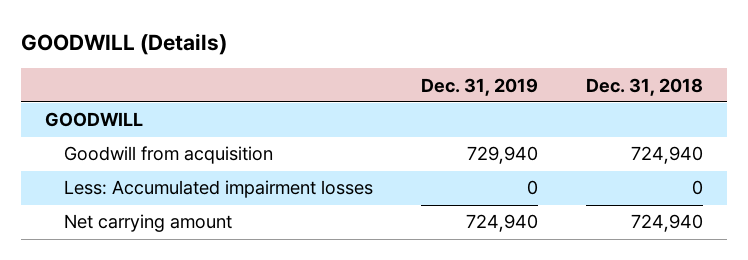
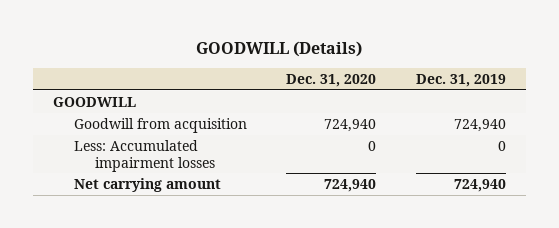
[586,77,704,96] Dec. 31, 2018 -> none
none -> [286,74,377,88] Dec. 31, 2020
[467,146,539,165] 729,940 -> [453,118,506,132] 724,940

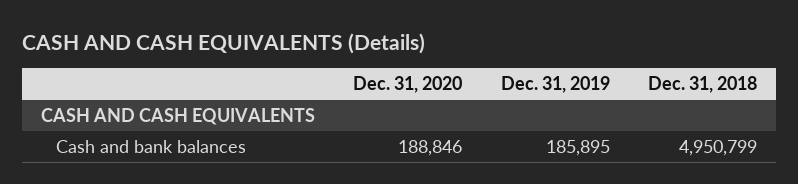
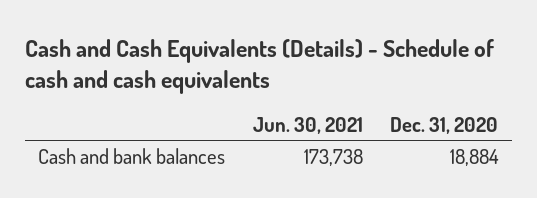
[21,32,425,54] CASH AND CASH EQUIVALENTS (Details) -> [24,38,494,95] Cash and Cash Equivalents (Details) - Schedule of cash and cash equivalents
[500,76,610,94] Dec. 31, 2019 -> none
[648,76,758,94] Dec. 31, 2018 -> none
none -> [252,117,363,135] Jun. 30, 2021
[40,108,315,126] CASH AND CASH EQUIVALENTS -> none
[398,140,463,157] 188,846 -> [450,149,500,167] 18,884

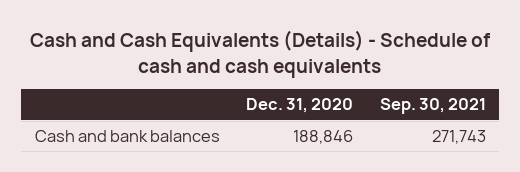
[252,117,363,135] Jun. 30, 2021 -> none
none -> [379,98,486,115] Sep. 30, 2021
[450,149,500,167] 18,884 -> [293,130,354,145] 188,846

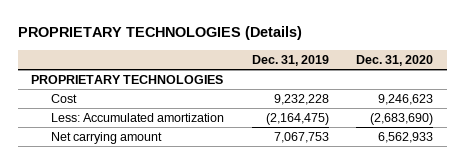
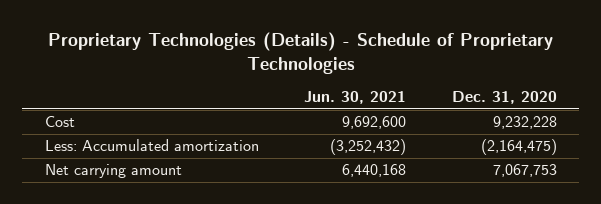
[17,26,302,41] PROPRIETARY TECHNOLOGIES (Details) -> [47,31,553,74] Proprietary Technologies (Details) - Schedule of Proprietary Technologies
[251,54,329,66] Dec. 31, 2019 -> none
none -> [304,91,407,105] Jun. 30, 2021
[31,74,224,84] PROPRIETARY TECHNOLOGIES -> none
[378,93,434,105] 9,246,623 -> [492,116,557,130] 9,232,228
[370,112,434,125] (2,683,690) -> [480,139,557,156] (2,164,475)
[378,131,434,143] 6,562,933 -> [492,164,557,178] 7,067,753

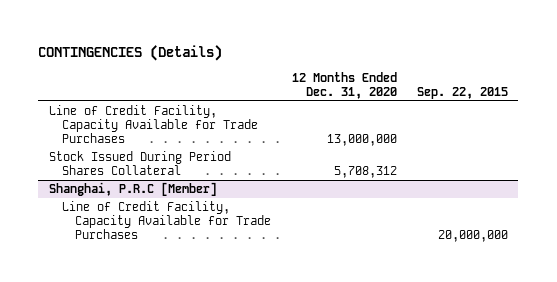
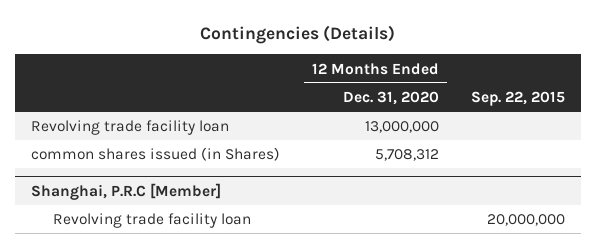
[38,44,223,61] CONTINGENCIES (Details) -> [200,25,396,45] Contingencies (Details)
[48,105,258,144] Line of Credit Facility, Capacity Available for Trade Purchases -> [31,120,230,136] Revolving trade facility loan
[48,151,231,176] Stock Issued During Period Shares Collateral -> [31,147,281,162] common shares issued (in Shares)
[61,201,271,240] Line of Credit Facility, Capacity Available for Trade Purchases -> [53,213,252,229] Revolving trade facility loan

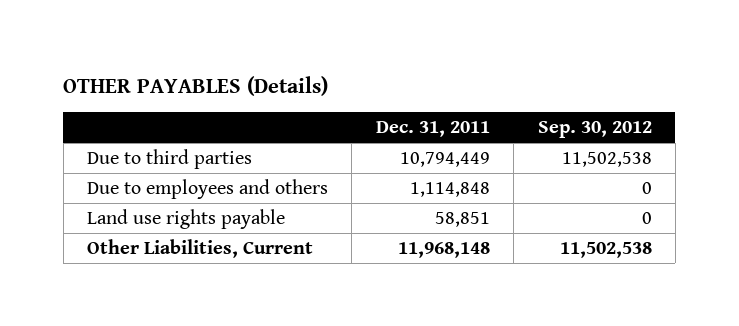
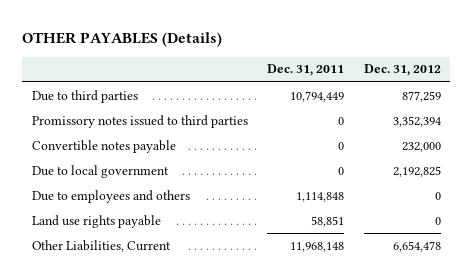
[537,121,652,139] Sep. 30, 2012 -> none
none -> [363,64,441,77] Dec. 31, 2012
none -> [31,114,248,128] Promissory notes issued to third parties
none -> [31,139,176,153] Convertible notes payable
none -> [31,164,169,178] Due to local government

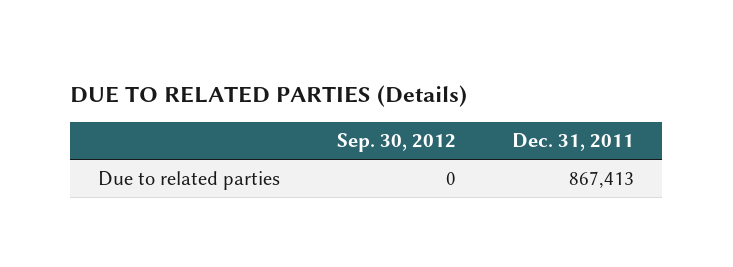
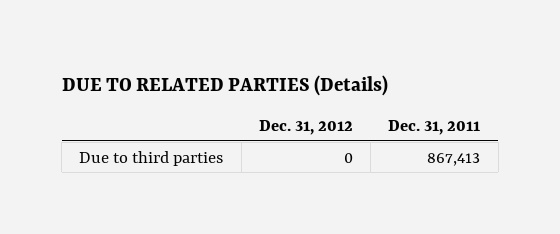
[336,133,456,153] Sep. 30, 2012 -> none
none -> [258,120,353,136] Dec. 31, 2012
[98,171,281,191] Due to related parties -> [79,150,224,166] Due to third parties

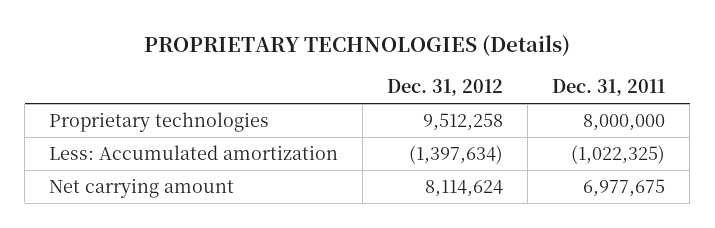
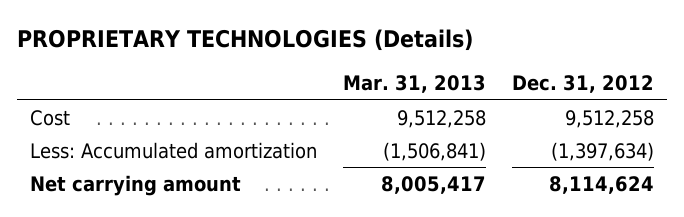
[552,79,666,97] Dec. 31, 2011 -> none
none -> [343,75,487,94] Mar. 31, 2013
[49,111,270,132] Proprietary technologies -> [29,109,70,126] Cost

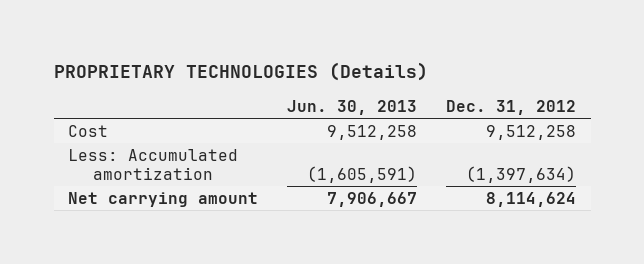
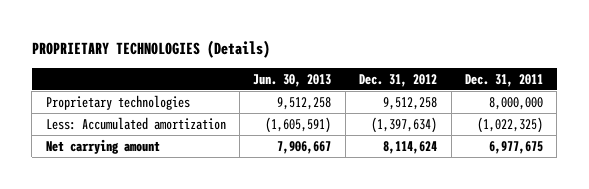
none -> [464,73,543,87] Dec. 31, 2011
[68,124,109,137] Cost -> [45,94,190,110] Proprietary technologies

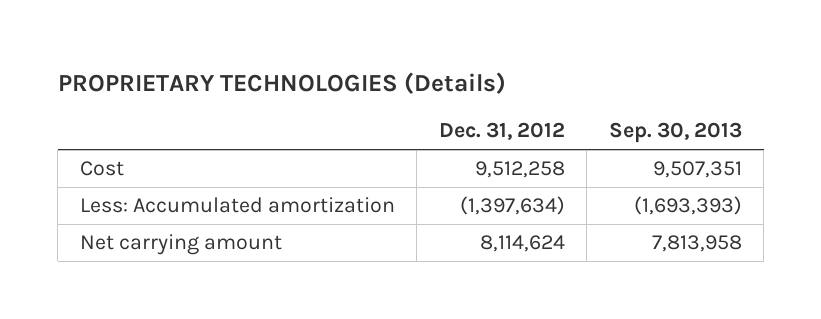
[253,73,332,87] Jun. 30, 2013 -> none
[464,73,543,87] Dec. 31, 2011 -> none
none -> [608,122,742,144] Sep. 30, 2013
[45,94,190,110] Proprietary technologies -> [79,161,124,177] Cost

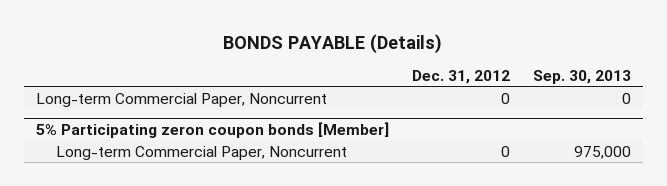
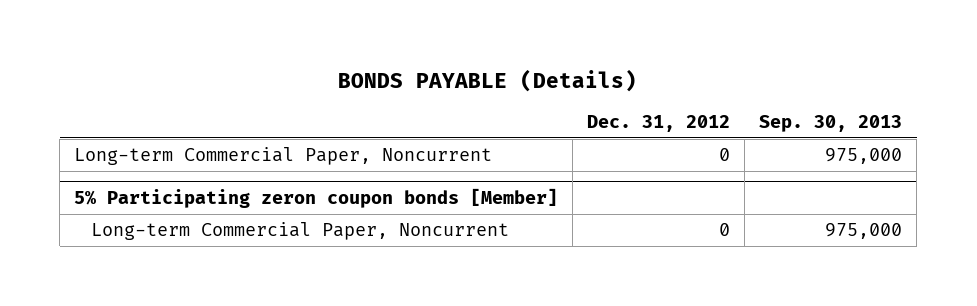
[622,92,632,104] 0 -> [825,148,903,165] 975,000

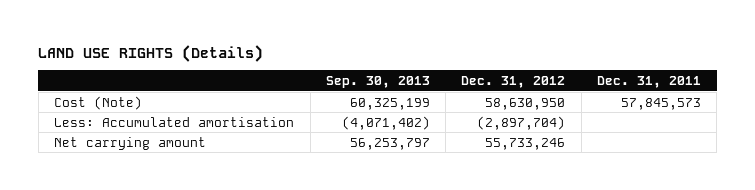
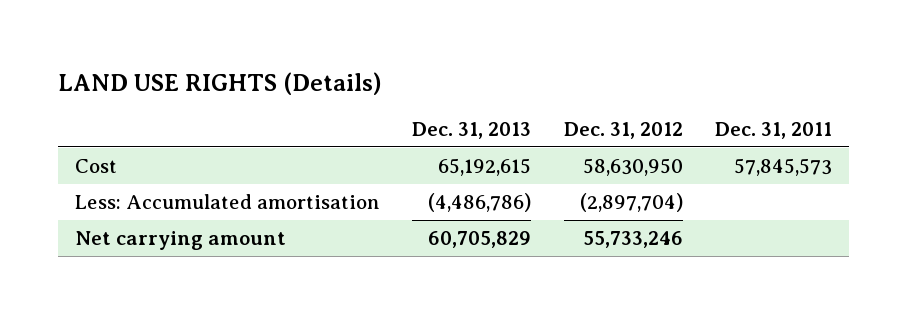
[325,75,430,88] Sep. 30, 2013 -> none
none -> [412,122,532,140] Dec. 31, 2013
[54,95,143,110] Cost (Note) -> [74,159,117,174] Cost

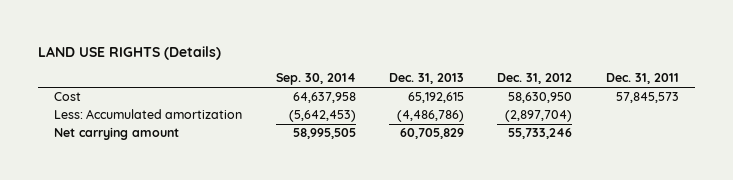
none -> [275,73,356,86] Sep. 30, 2014
[74,194,380,210] Less: Accumulated amortisation -> [54,109,243,120] Less: Accumulated amortization

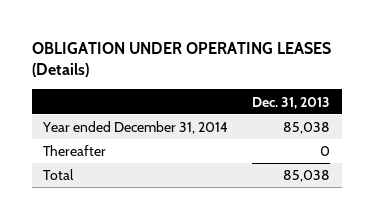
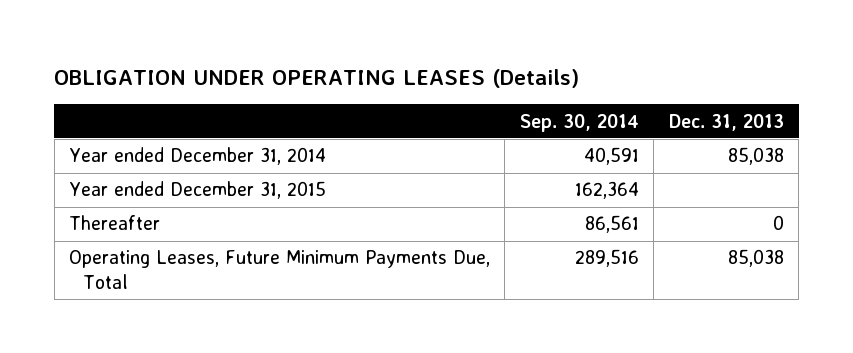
none -> [519,113,639,132] Sep. 30, 2014
none -> [69,181,327,200] Year ended December 31, 2015
[43,169,75,181] Total -> [69,250,491,289] Operating Leases, Future Minimum Payments Due, Total

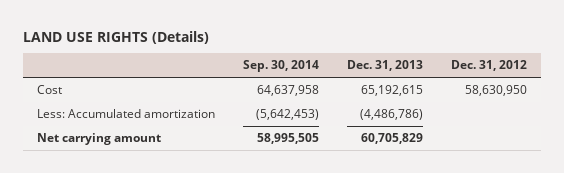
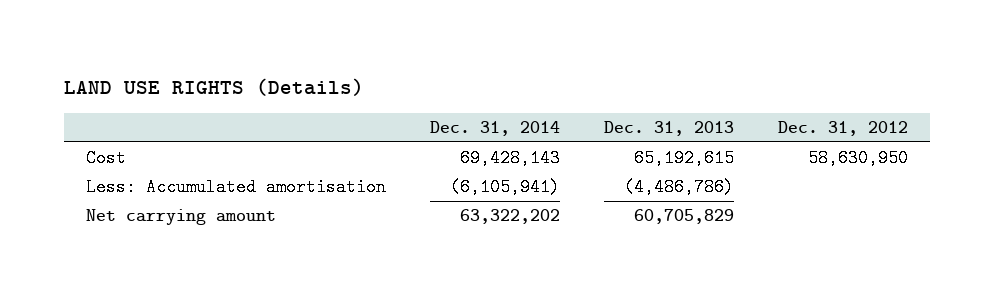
[243,60,320,73] Sep. 30, 2014 -> none
none -> [429,121,560,137] Dec. 31, 2014
[37,109,216,119] Less: Accumulated amortization -> [85,178,386,197] Less: Accumulated amortisation

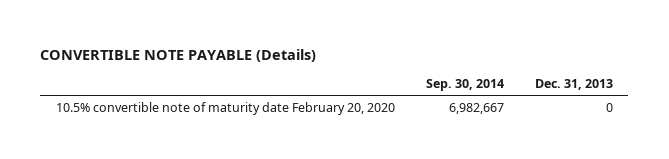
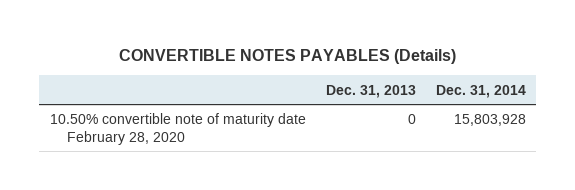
[40,48,317,62] CONVERTIBLE NOTE PAYABLE (Details) -> [118,49,456,65] CONVERTIBLE NOTES PAYABLES (Details)
[425,79,504,92] Sep. 30, 2014 -> none
none -> [435,84,526,98] Dec. 31, 2014
[55,101,395,115] 10.5% convertible note of maturity date February 20, 2020 -> [49,113,306,145] 10.50% convertible note of maturity date February 28, 2020

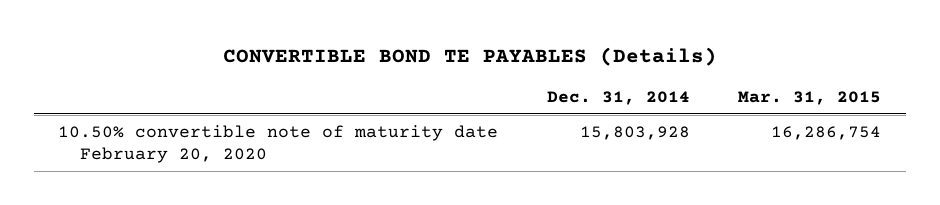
[118,49,456,65] CONVERTIBLE NOTES PAYABLES (Details) -> [222,47,717,67] CONVERTIBLE BOND TE PAYABLES (Details)
[325,84,416,98] Dec. 31, 2013 -> none
none -> [738,91,882,106] Mar. 31, 2015
[49,113,306,145] 10.50% convertible note of maturity date February 28, 2020 -> [58,125,499,164] 10.50% convertible note of maturity date February 20, 2020

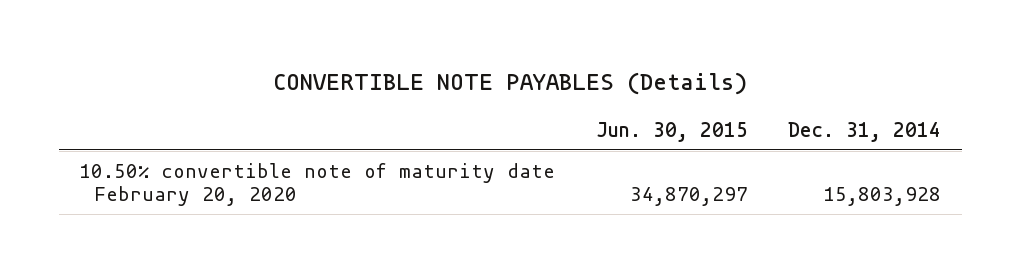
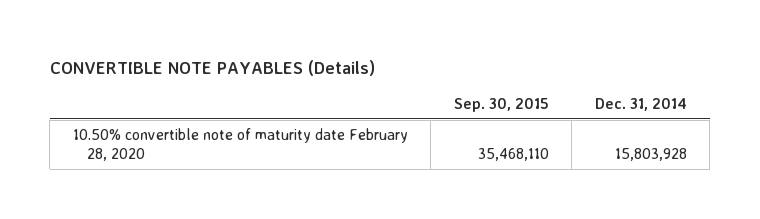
[595,122,748,143] Jun. 30, 2015 -> none
none -> [453,98,549,113] Sep. 30, 2015
[78,162,555,207] 10.50% convertible note of maturity date February 20, 2020 -> [72,128,408,162] 10.50% convertible note of maturity date February 28, 2020

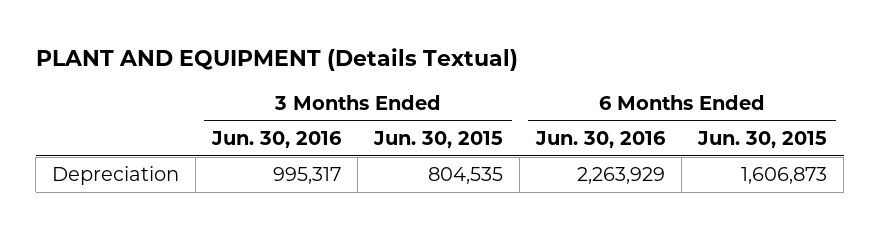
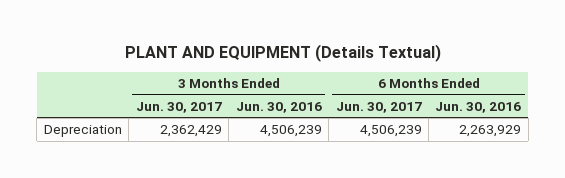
[373,130,504,148] Jun. 30, 2015 -> none
[697,130,828,148] Jun. 30, 2015 -> none
none -> [135,101,222,113] Jun. 30, 2017
none -> [335,101,422,113] Jun. 30, 2017
[273,167,342,185] 995,317 -> [259,125,322,138] 4,506,239

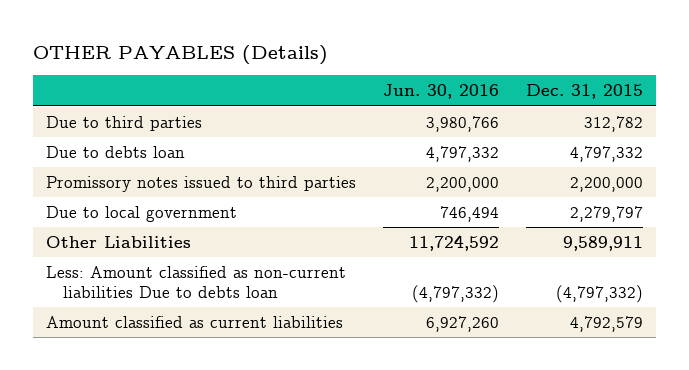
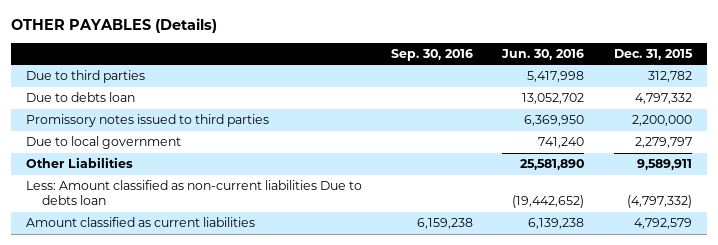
none -> [391,48,474,61] Sep. 30, 2016
[426,115,500,132] 3,980,766 -> [527,71,585,83] 5,417,998
[426,145,500,162] 4,797,332 -> [522,93,585,105] 13,052,702
[426,176,500,192] 2,200,000 -> [524,115,585,127] 6,369,950
[440,205,500,222] 746,494 -> [538,137,585,149] 741,240
[409,234,500,251] 11,724,592 -> [520,159,585,171] 25,581,890
[412,284,500,303] (4,797,332) -> [512,195,585,209] (19,442,652)
[426,315,500,332] 6,927,260 -> [528,218,585,230] 6,139,238

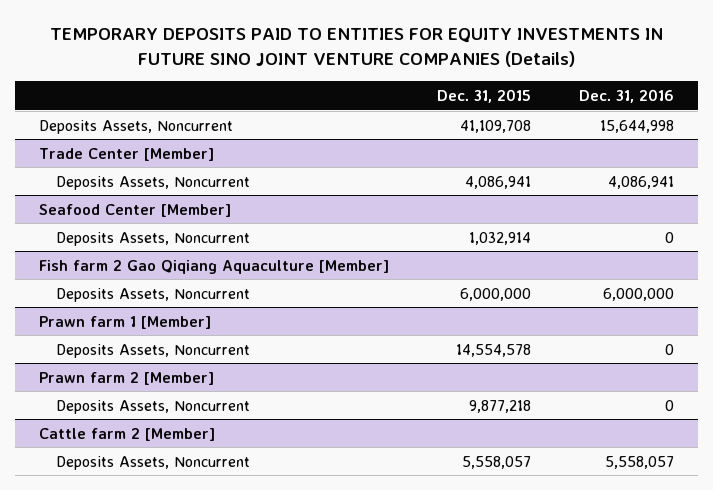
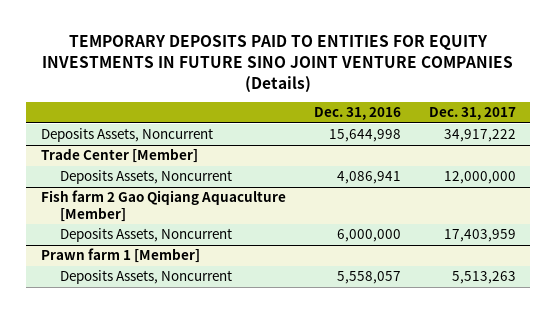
[436,88,531,103] Dec. 31, 2015 -> none
none -> [429,107,517,121] Dec. 31, 2017
[38,203,231,217] Seafood Center [Member] -> none
[55,231,250,246] Deposits Assets, Noncurrent -> none
[55,343,250,358] Deposits Assets, Noncurrent -> none
[38,371,214,385] Prawn farm 2 [Member] -> none
[55,399,250,414] Deposits Assets, Noncurrent -> none
[38,427,215,441] Cattle farm 2 [Member] -> none

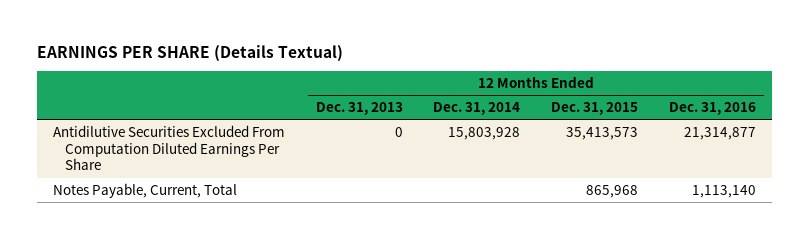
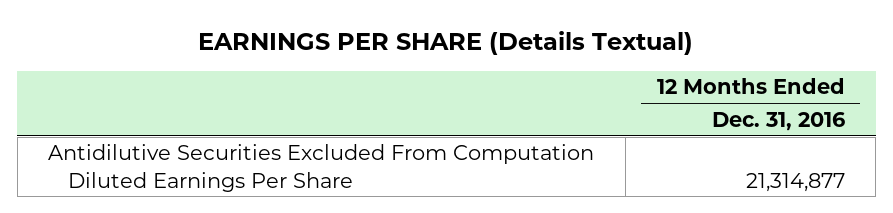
[315,102,403,116] Dec. 31, 2013 -> none
[433,102,521,116] Dec. 31, 2014 -> none
[551,102,639,116] Dec. 31, 2015 -> none
[52,182,237,198] Notes Payable, Current, Total -> none

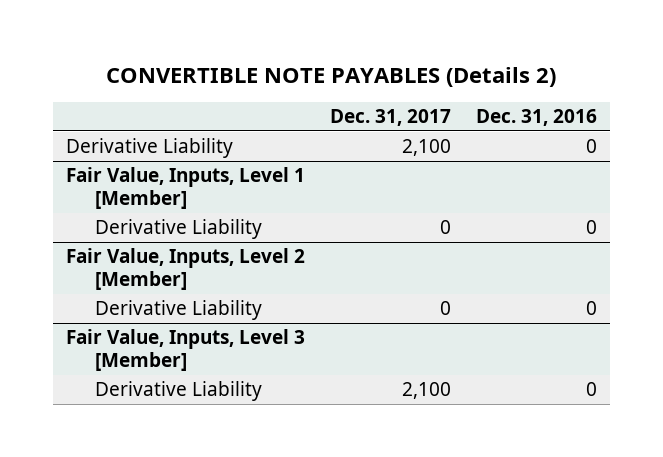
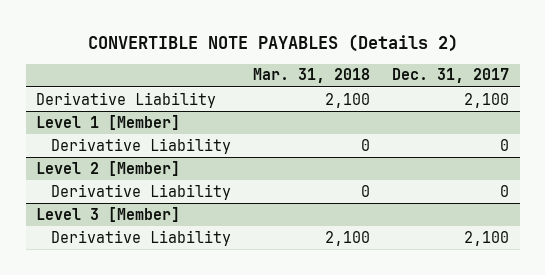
[476,109,598,127] Dec. 31, 2016 -> none
none -> [253,68,371,84] Mar. 31, 2018
[65,167,305,210] Fair Value, Inputs, Level 1 [Member] -> [36,114,181,130] Level 1 [Member]
[65,248,305,291] Fair Value, Inputs, Level 2 [Member] -> [36,160,181,176] Level 2 [Member]
[65,329,305,372] Fair Value, Inputs, Level 3 [Member] -> [36,206,181,222] Level 3 [Member]

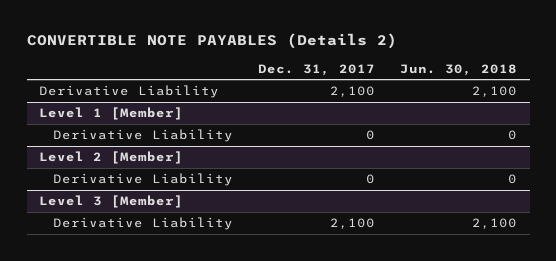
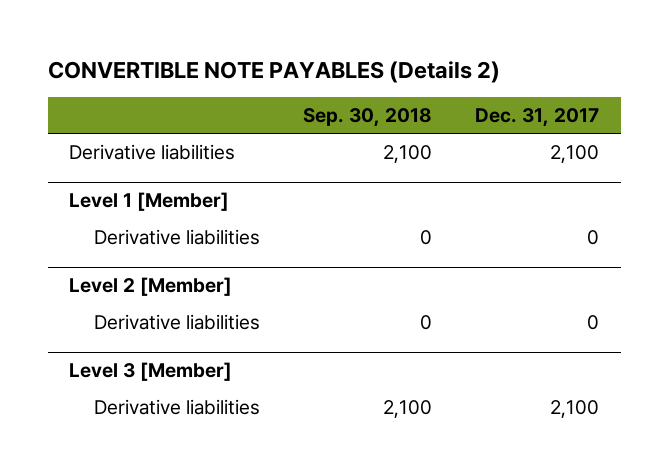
[399,63,517,76] Jun. 30, 2018 -> none
none -> [302,108,432,128] Sep. 30, 2018
[39,85,220,99] Derivative Liability -> [69,143,236,160] Derivative liabilities
[52,129,233,143] Derivative Liability -> [93,228,260,245] Derivative liabilities
[52,173,233,187] Derivative Liability -> [93,313,260,330] Derivative liabilities
[52,217,233,231] Derivative Liability -> [93,398,260,415] Derivative liabilities

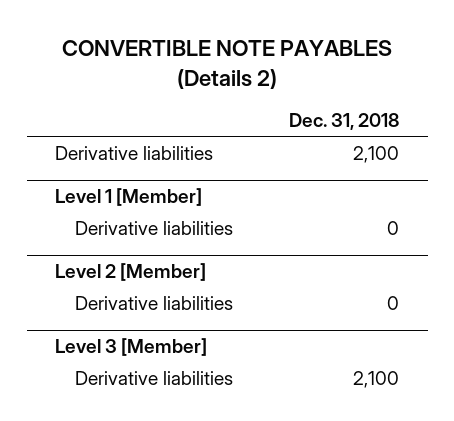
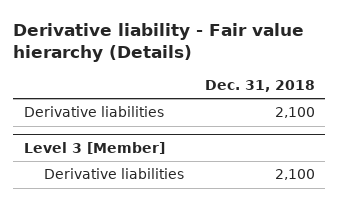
[62,40,393,89] CONVERTIBLE NOTE PAYABLES (Details 2) -> [13,22,305,62] Derivative liability - Fair value hierarchy (Details)
[54,187,202,206] Level 1 [Member] -> none
[74,220,233,235] Derivative liabilities -> none
[54,262,206,281] Level 2 [Member] -> none
[74,295,233,310] Derivative liabilities -> none

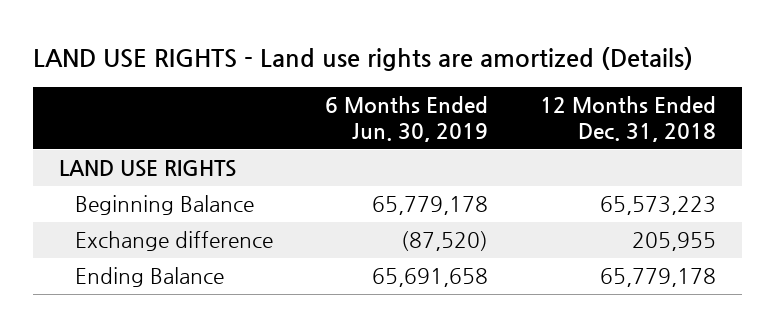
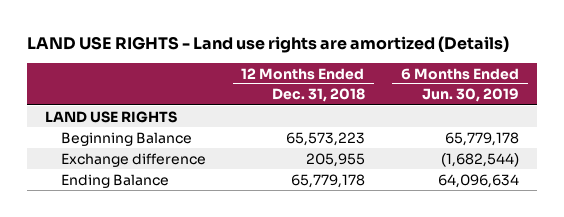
[401,231,489,252] (87,520) -> [440,152,519,167] (1,682,544)
[372,268,489,288] 65,691,658 -> [437,173,519,188] 64,096,634

